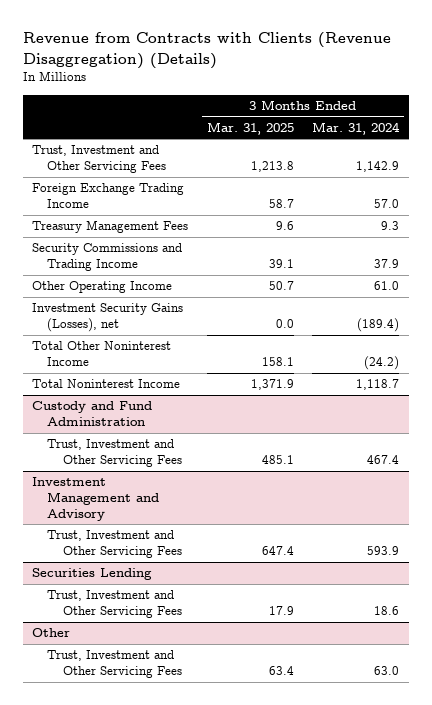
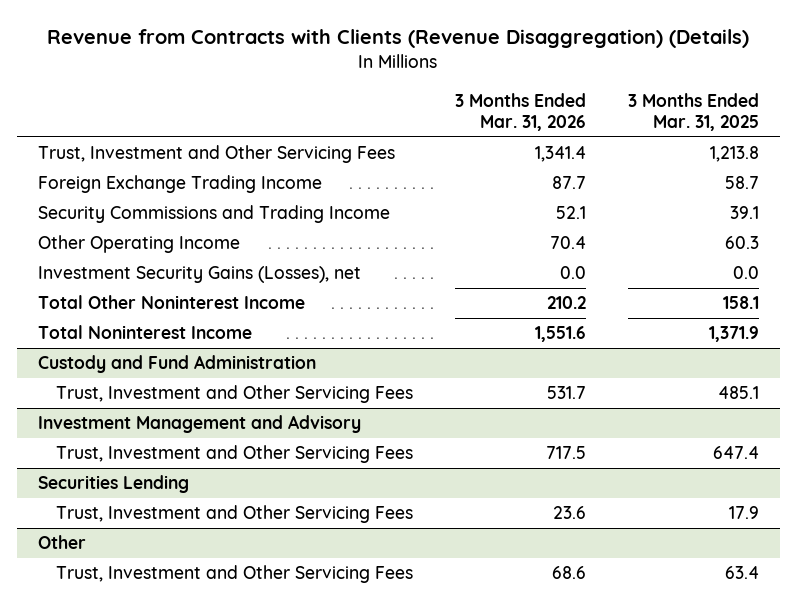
[312,121,401,135] Mar. 31, 2024 -> none
none -> [454,93,586,131] 3 Months Ended Mar. 31, 2026
[32,220,189,234] Treasury Management Fees -> none
[268,281,294,291] 50.7 -> [724,236,759,250] 60.3

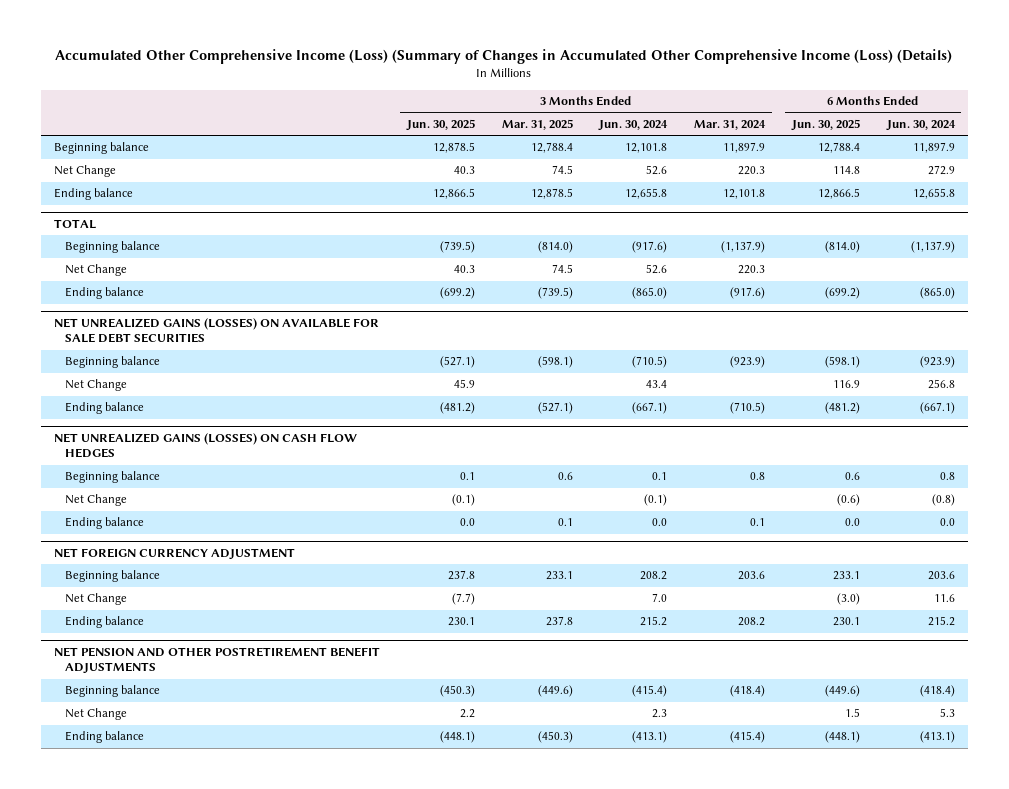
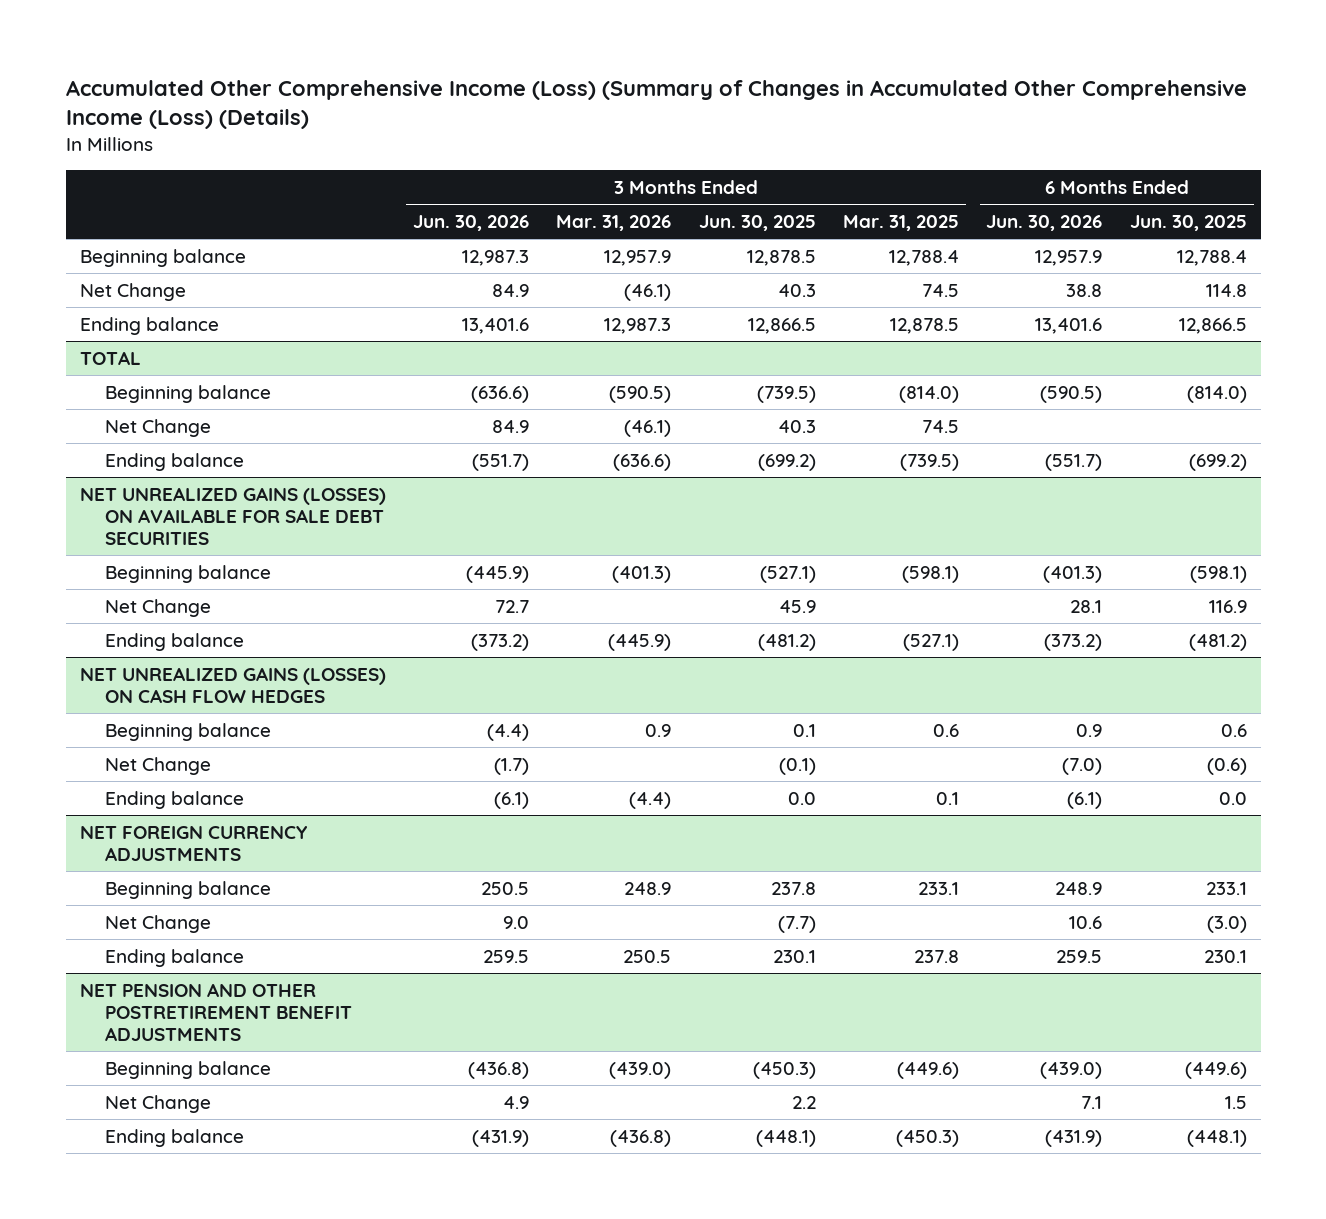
[598,120,669,132] Jun. 30, 2024 -> none
[694,120,767,131] Mar. 31, 2024 -> none
[885,120,956,132] Jun. 30, 2024 -> none
none -> [412,214,529,231] Jun. 30, 2026
none -> [556,214,672,231] Mar. 31, 2026
none -> [986,214,1103,231] Jun. 30, 2026
[54,548,296,561] NET FOREIGN CURRENCY ADJUSTMENT -> [79,825,308,861] NET FOREIGN CURRENCY ADJUSTMENTS

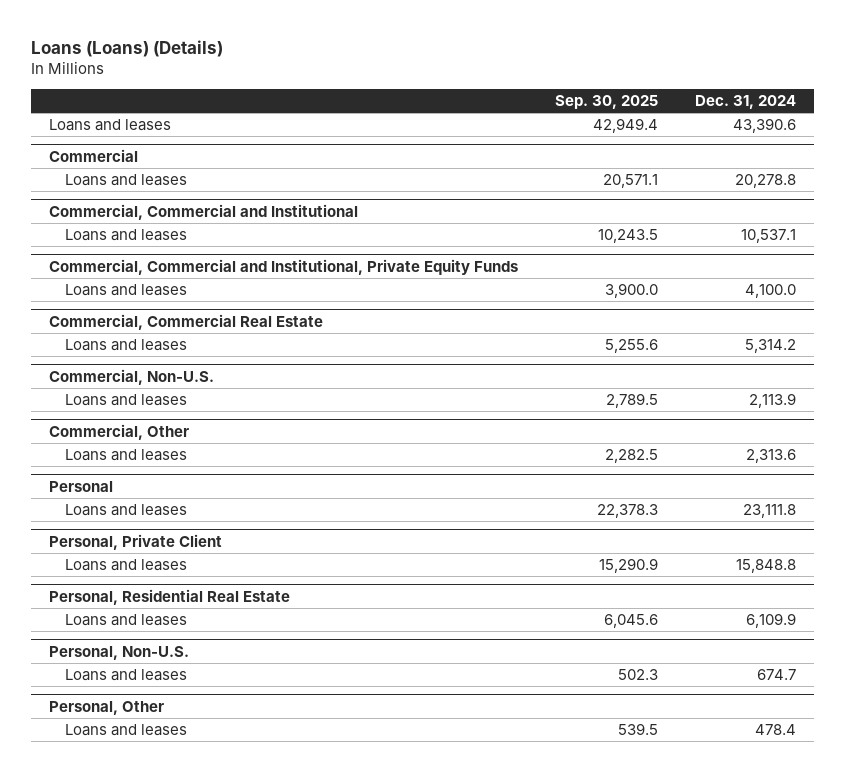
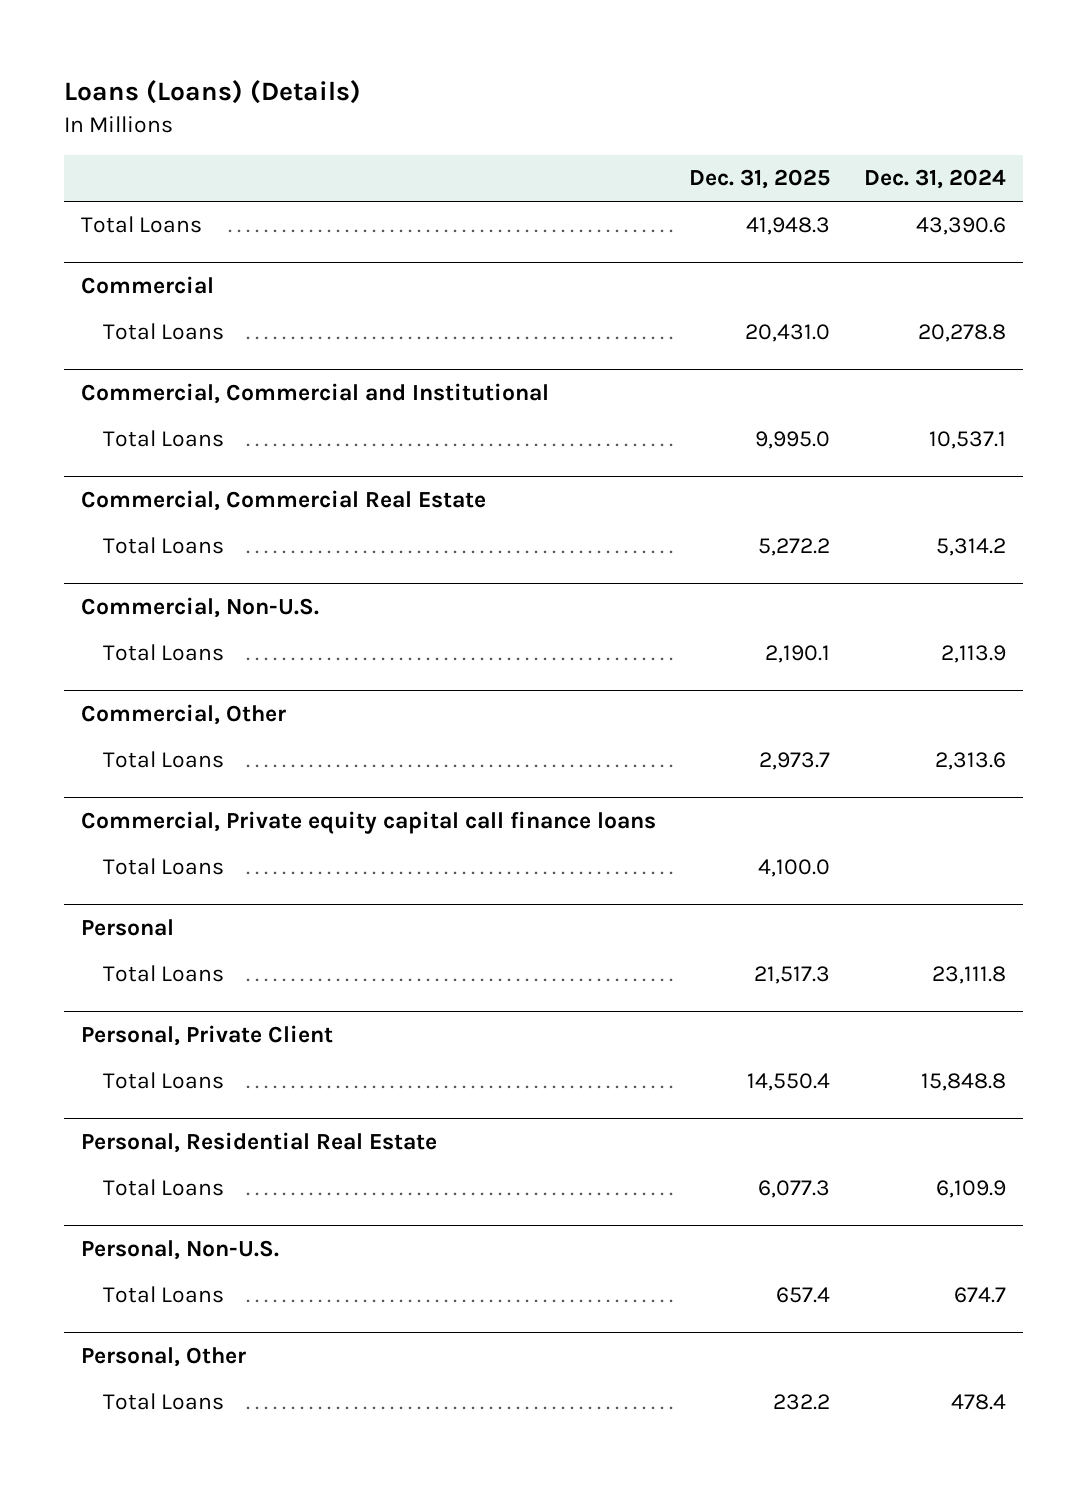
[554,95,658,110] Sep. 30, 2025 -> none
none -> [689,169,831,190] Dec. 31, 2025
[49,119,172,132] Loans and leases -> [81,216,203,234] Total Loans
[64,174,187,187] Loans and leases -> [102,323,224,341] Total Loans
[49,259,519,276] Commercial, Commercial and Institutional, Private Equity Funds -> none
[64,284,187,297] Loans and leases -> none
[64,229,187,242] Loans and leases -> [102,430,224,448] Total Loans
[64,339,187,352] Loans and leases -> [102,537,224,555] Total Loans
[64,394,187,407] Loans and leases -> [102,644,224,662] Total Loans
[64,449,187,462] Loans and leases -> [102,751,224,769] Total Loans
none -> [81,811,657,835] Commercial, Private equity capital call finance loans
none -> [102,858,224,876] Total Loans
[64,504,187,517] Loans and leases -> [102,965,224,983] Total Loans
[64,559,187,572] Loans and leases -> [102,1072,224,1090] Total Loans
[64,614,187,627] Loans and leases -> [102,1179,224,1197] Total Loans
[64,669,187,682] Loans and leases -> [102,1286,224,1304] Total Loans
[64,724,187,737] Loans and leases -> [102,1393,224,1411] Total Loans

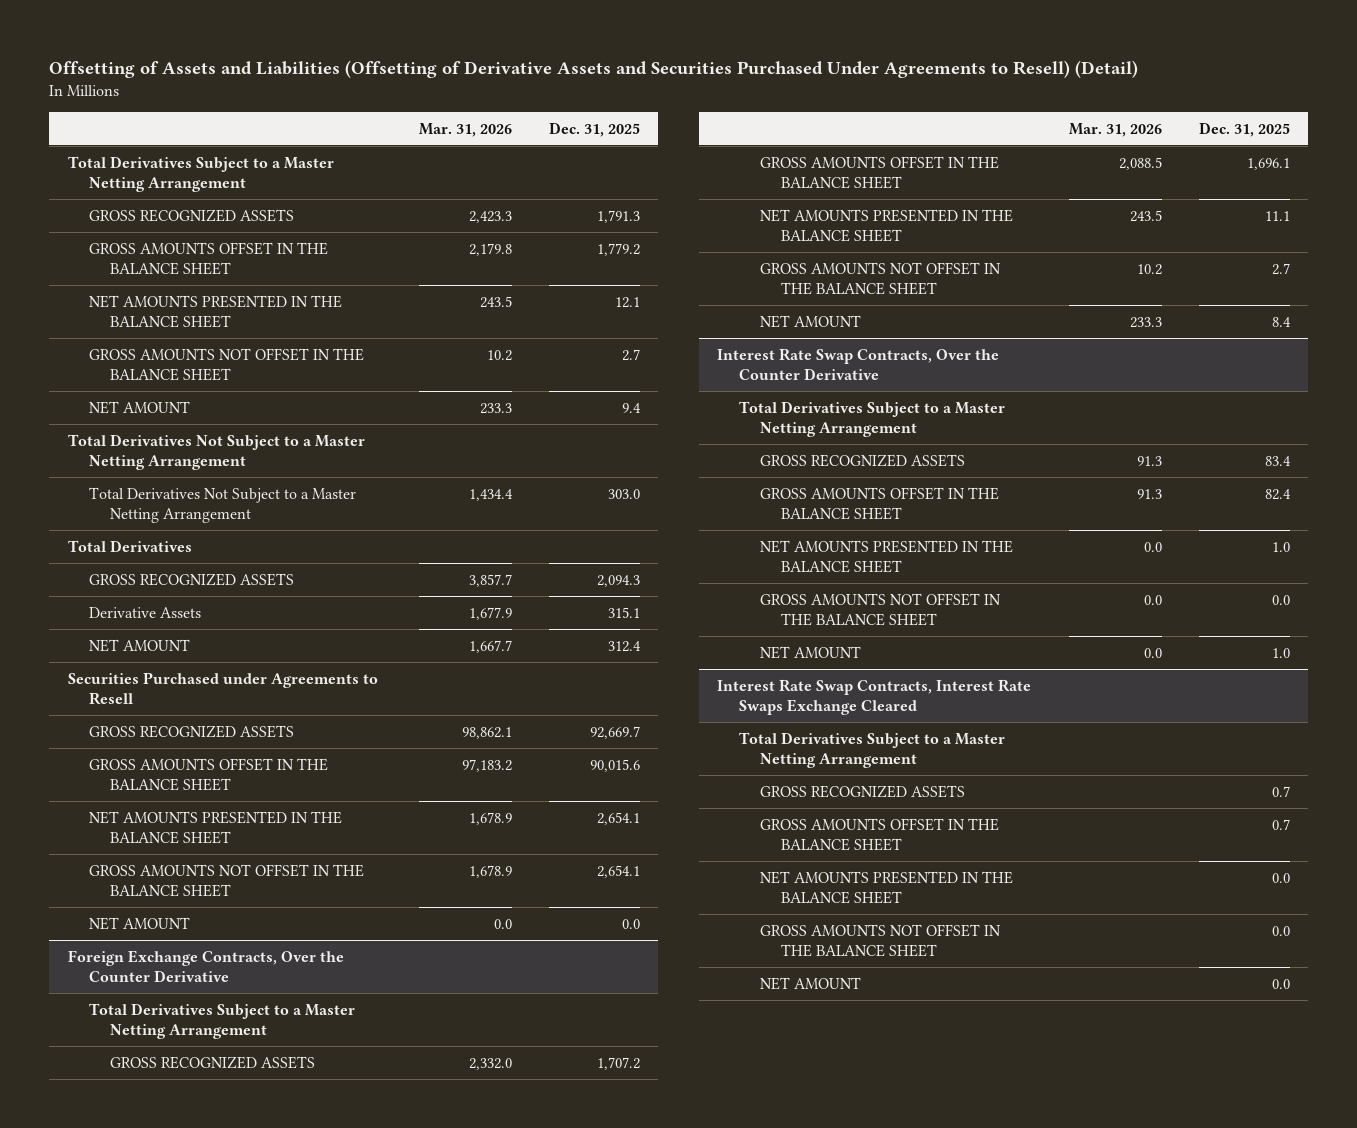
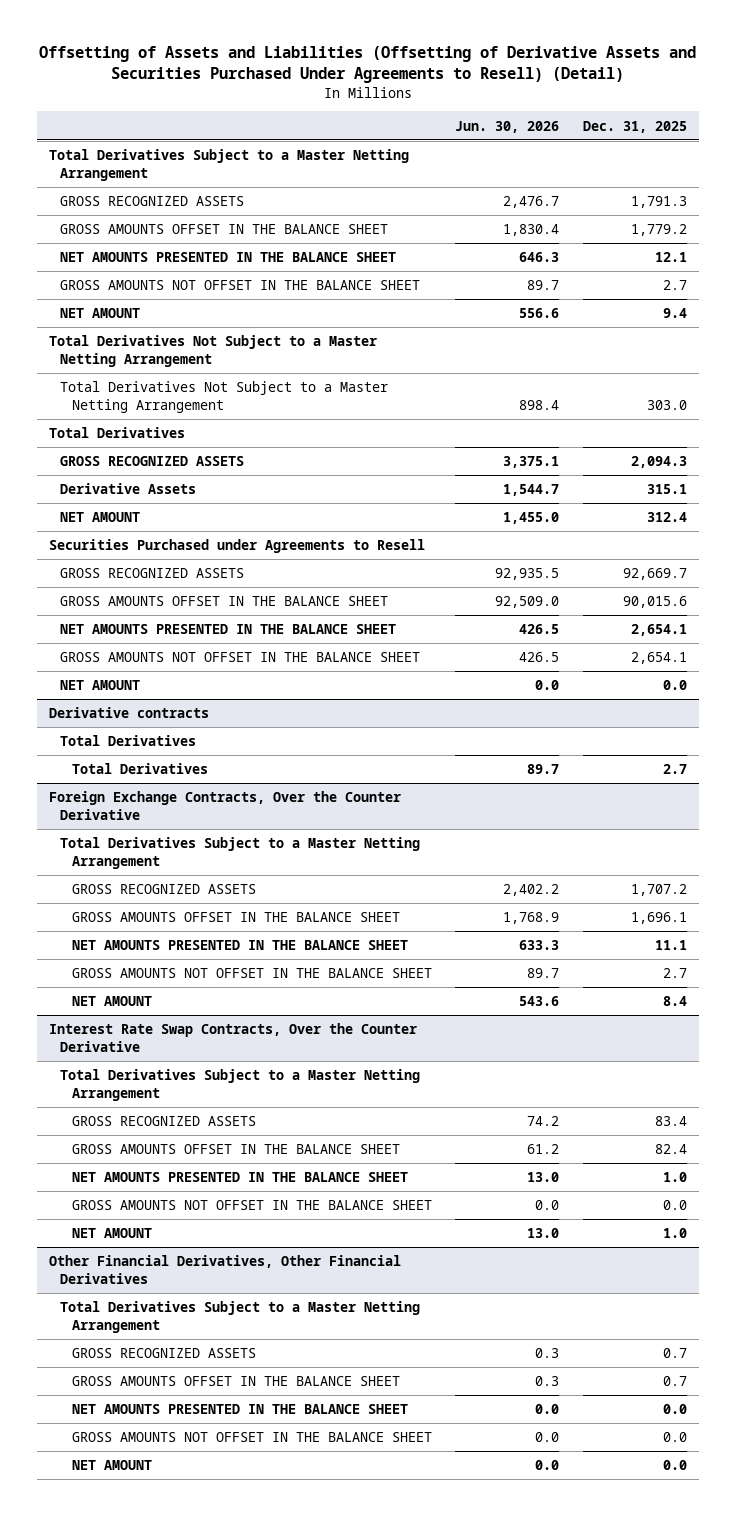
[418,122,512,137] Mar. 31, 2026 -> none
none -> [455,120,560,133] Jun. 30, 2026
none -> [48,707,209,719] Derivative contracts
none -> [60,735,197,747] Total Derivatives
none -> [72,763,209,775] Total Derivatives
[717,678,1032,715] Interest Rate Swap Contracts, Interest Rate Swaps Exchange Cleared -> none
none -> [48,1255,401,1284] Other Financial Derivatives, Other Financial Derivatives

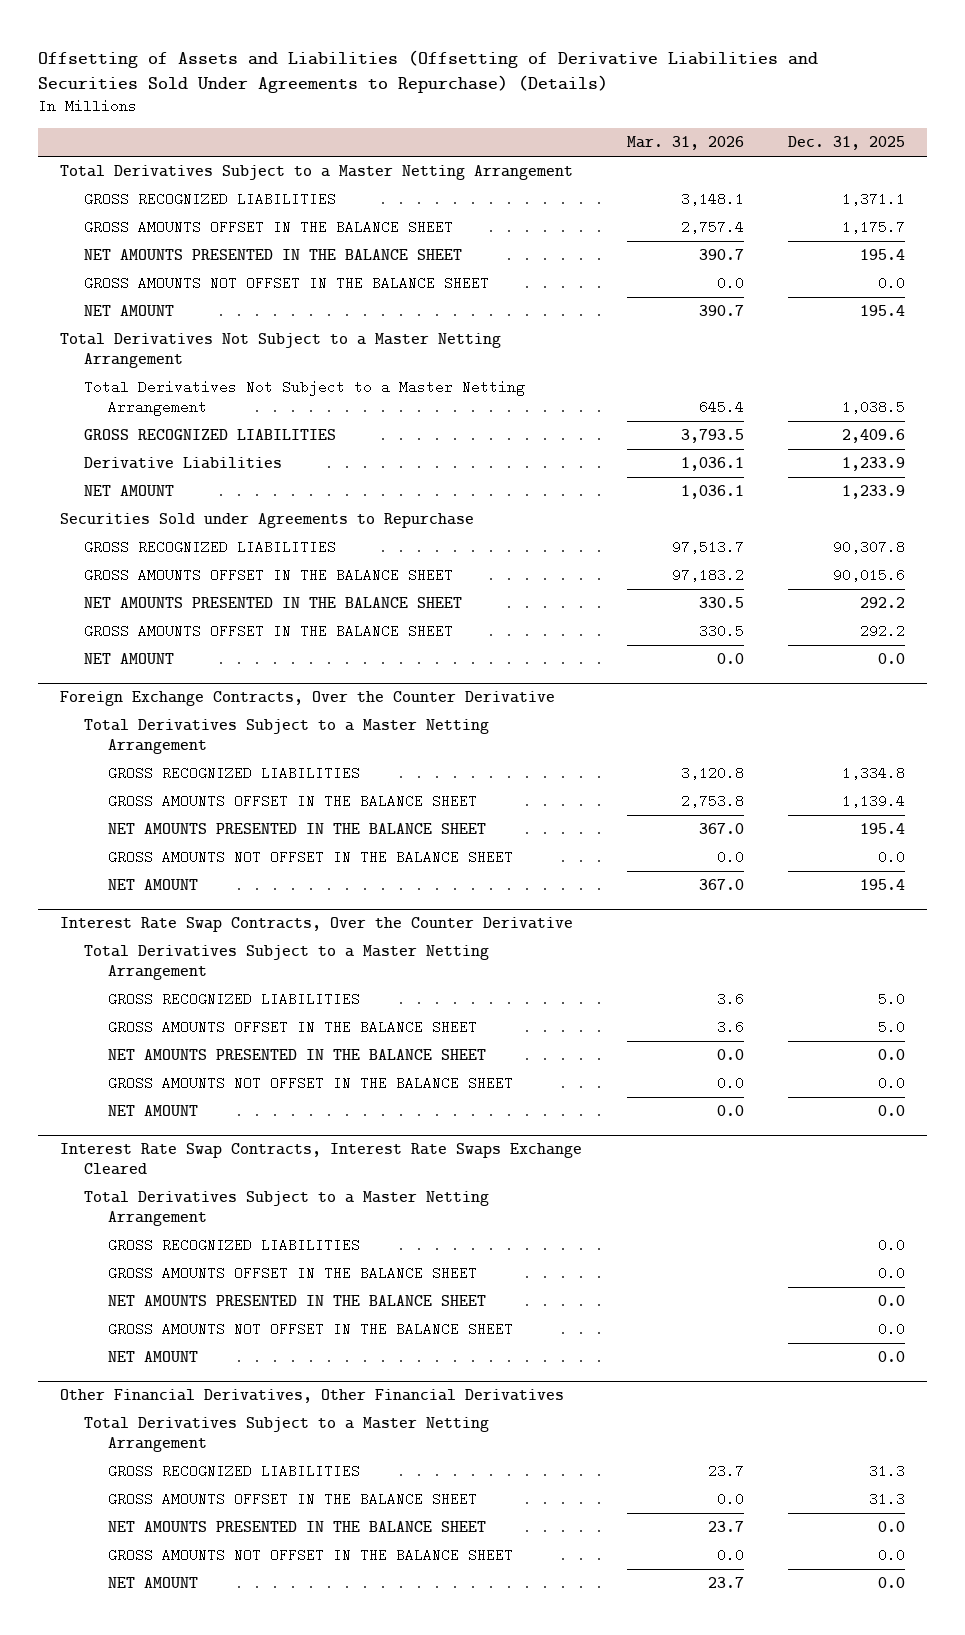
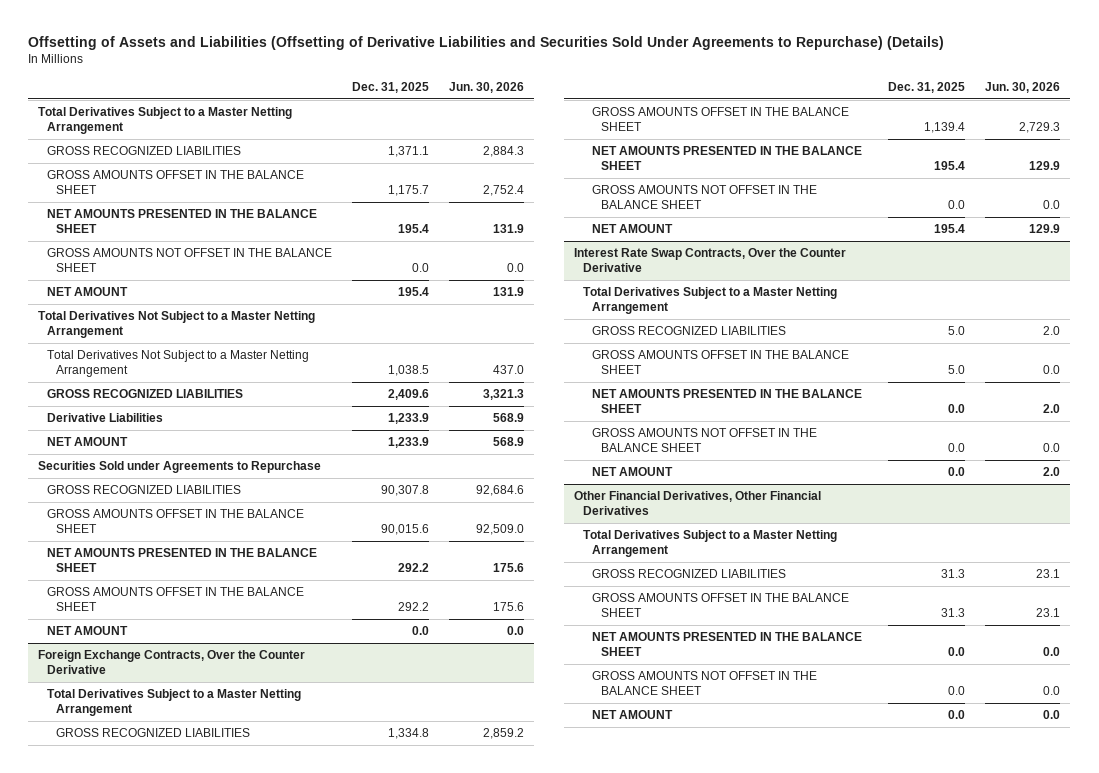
[626,136,744,151] Mar. 31, 2026 -> none
none -> [449,82,525,94] Jun. 30, 2026
[60,1143,583,1176] Interest Rate Swap Contracts, Interest Rate Swaps Exchange Cleared -> none
[84,1191,490,1227] Total Derivatives Subject to a Master Netting Arrangement -> none
[108,1238,361,1253] GROSS RECOGNIZED LIABILITIES -> none
[108,1266,478,1281] GROSS AMOUNTS OFFSET IN THE BALANCE SHEET -> none
[108,1295,487,1307] NET AMOUNTS PRESENTED IN THE BALANCE SHEET -> none
[108,1322,514,1337] GROSS AMOUNTS NOT OFFSET IN THE BALANCE SHEET -> none
[108,1351,199,1363] NET AMOUNT -> none

